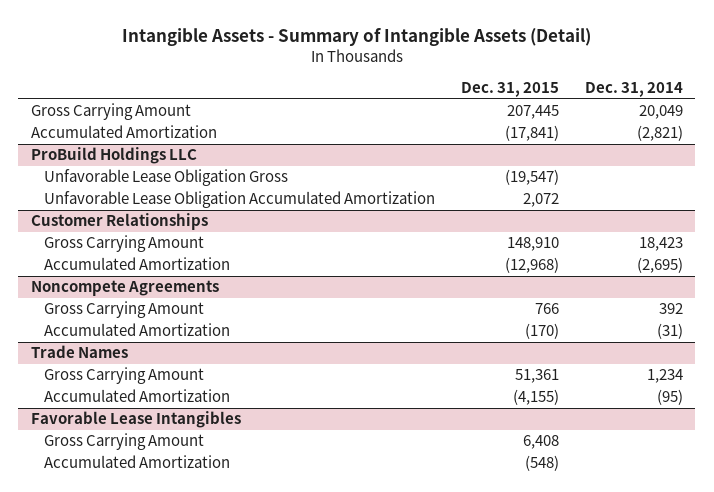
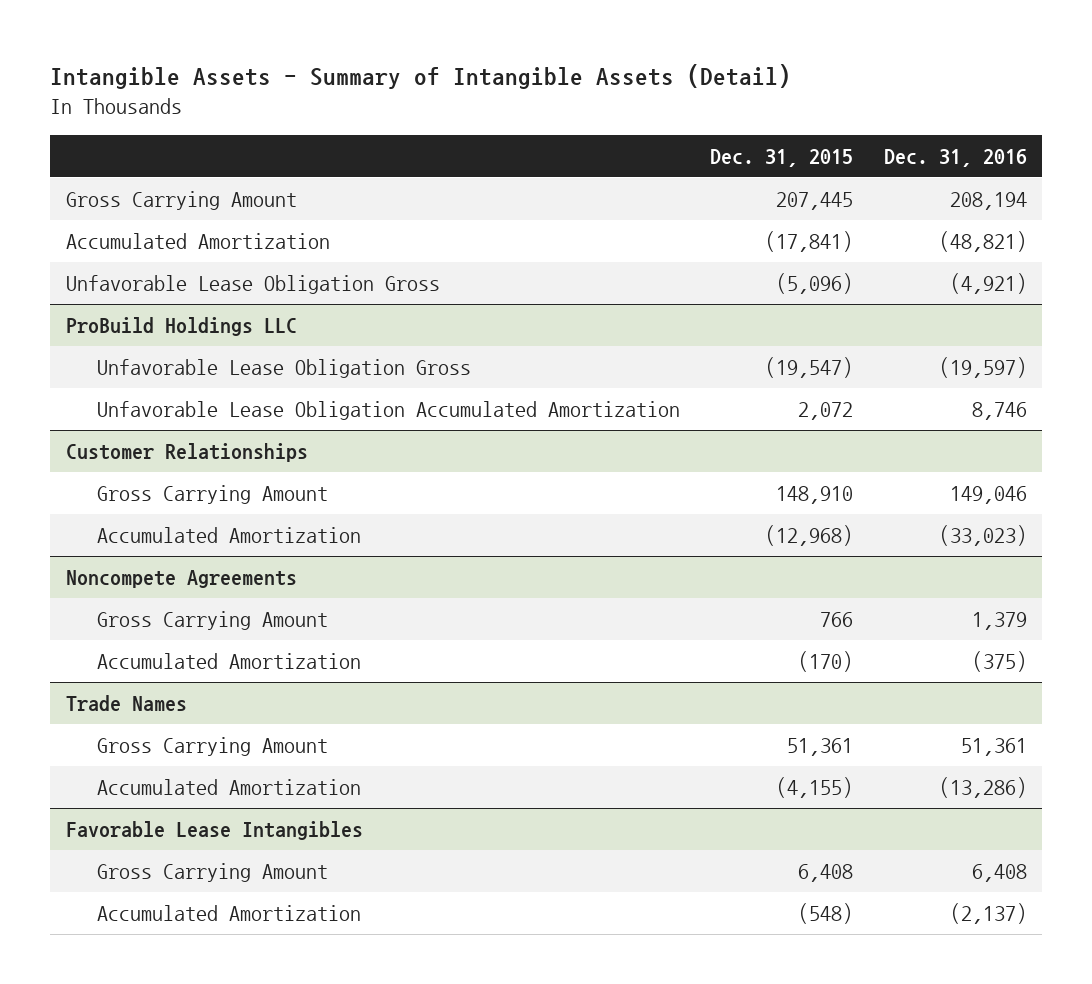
[584,82,683,98] Dec. 31, 2014 -> none
none -> [883,148,1027,167] Dec. 31, 2016
none -> [65,274,440,294] Unfavorable Lease Obligation Gross

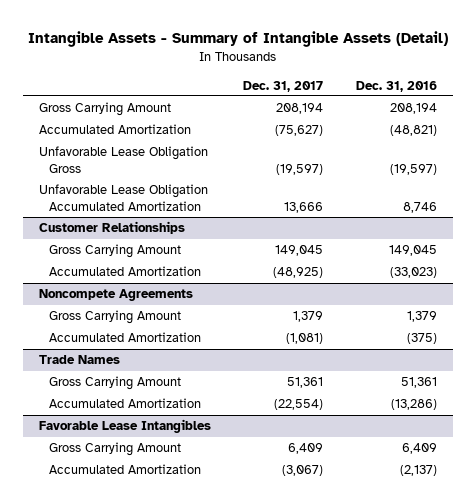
[710,148,854,167] Dec. 31, 2015 -> none
none -> [243,80,324,92] Dec. 31, 2017
[65,274,440,294] Unfavorable Lease Obligation Gross -> none
[65,316,297,336] ProBuild Holdings LLC -> none
[949,485,1027,504] 149,046 -> [388,245,437,257] 149,045
[971,863,1027,882] 6,408 -> [401,443,437,455] 6,409

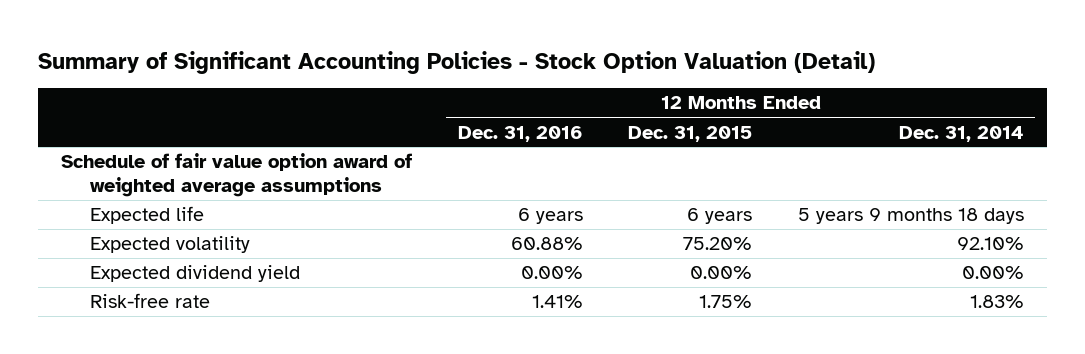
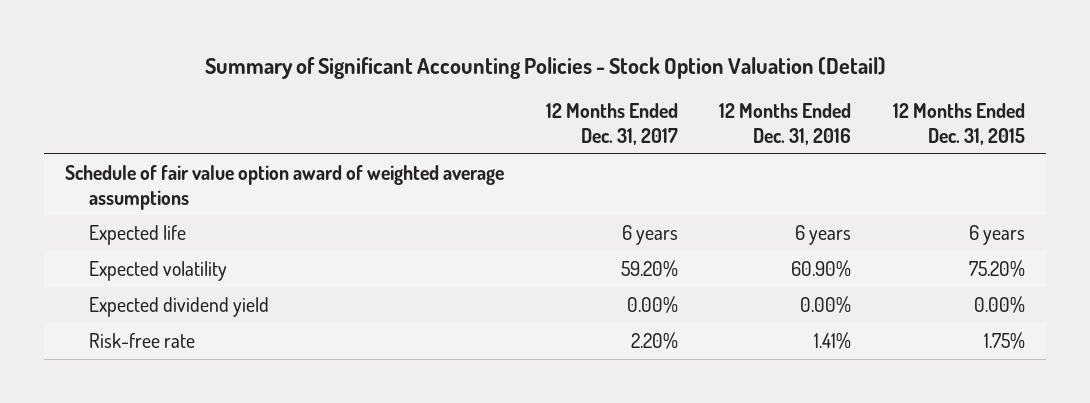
[898,125,1024,142] Dec. 31, 2014 -> none
none -> [545,103,678,146] 12 Months Ended Dec. 31, 2017
[510,237,583,251] 60.88% -> [791,259,852,277] 60.90%

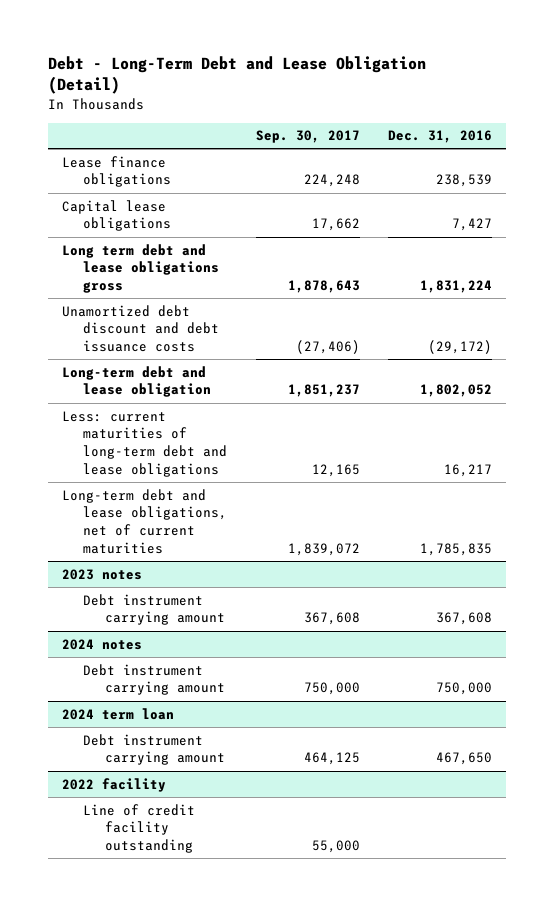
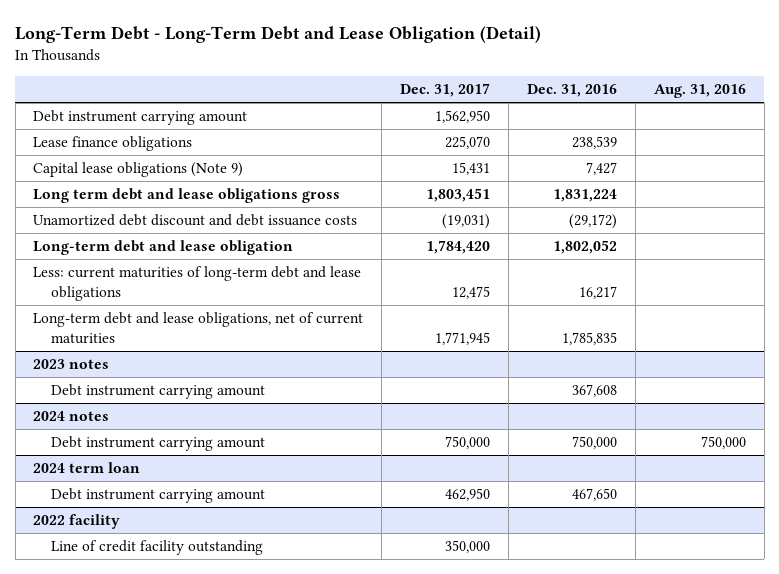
[47,56,426,95] Debt - Long-Term Debt and Lease Obligation (Detail) -> [15,26,542,44] Long-Term Debt - Long-Term Debt and Lease Obligation (Detail)
[255,130,360,144] Sep. 30, 2017 -> none
none -> [400,83,491,98] Dec. 31, 2017
none -> [653,84,746,99] Aug. 31, 2016
none -> [33,110,248,126] Debt instrument carrying amount
[62,199,172,232] Capital lease obligations -> [33,162,244,178] Capital lease obligations (Note 9)

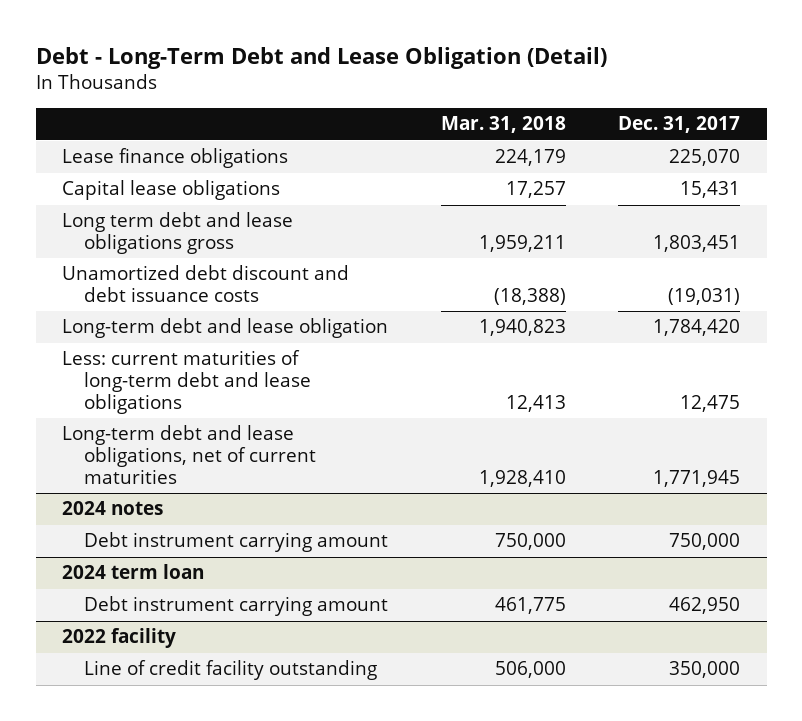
[15,26,542,44] Long-Term Debt - Long-Term Debt and Lease Obligation (Detail) -> [35,47,607,70] Debt - Long-Term Debt and Lease Obligation (Detail)
[527,84,618,98] Dec. 31, 2016 -> none
[653,84,746,99] Aug. 31, 2016 -> none
none -> [440,116,566,134] Mar. 31, 2018
[33,110,248,126] Debt instrument carrying amount -> none
[33,162,244,178] Capital lease obligations (Note 9) -> [61,180,280,201] Capital lease obligations
[33,359,110,370] 2023 notes -> none
[50,384,265,400] Debt instrument carrying amount -> none

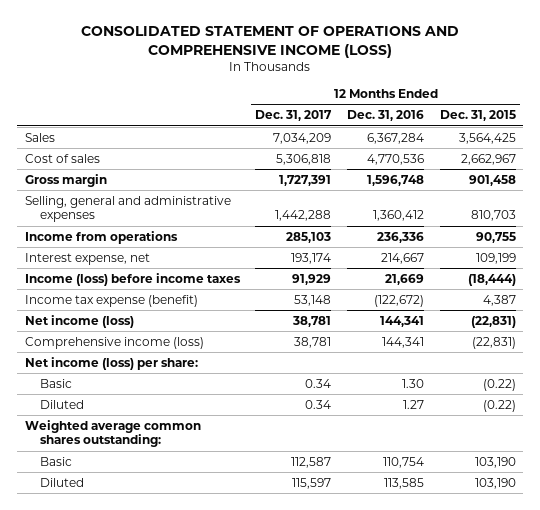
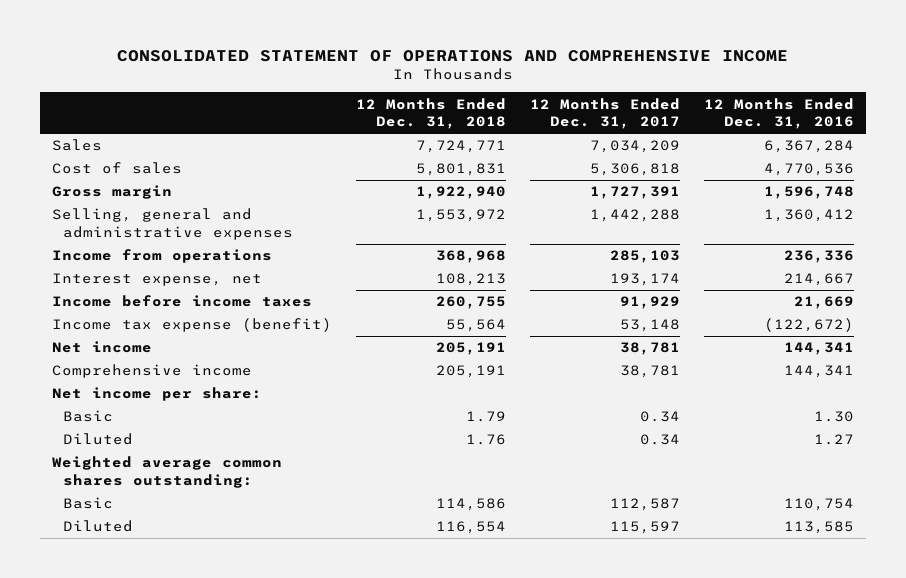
[81,25,460,58] CONSOLIDATED STATEMENT OF OPERATIONS AND COMPREHENSIVE INCOME (LOSS) -> [117,50,789,63] CONSOLIDATED STATEMENT OF OPERATIONS AND COMPREHENSIVE INCOME
[439,110,516,122] Dec. 31, 2015 -> none
none -> [356,97,507,130] 12 Months Ended Dec. 31, 2018
[24,272,241,286] Income (loss) before income taxes -> [52,295,313,308] Income before income taxes
[24,314,134,328] Net income (loss) -> [52,341,153,354] Net income
[24,336,204,349] Comprehensive income (loss) -> [52,364,253,379] Comprehensive income
[24,356,198,370] Net income (loss) per share: -> [52,387,263,402] Net income per share:

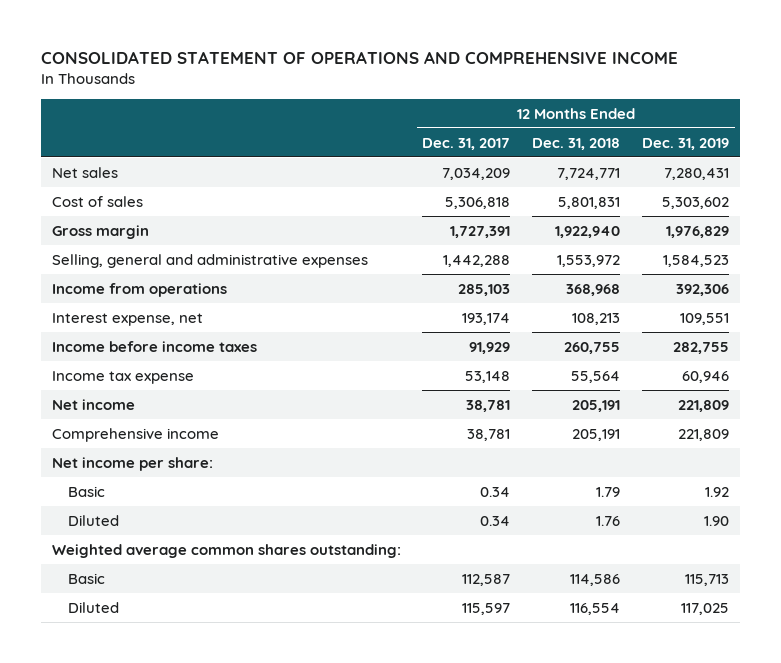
[704,97,855,130] 12 Months Ended Dec. 31, 2016 -> none
none -> [642,137,730,150] Dec. 31, 2019
[52,139,103,152] Sales -> [51,166,118,178] Net sales
[52,318,333,333] Income tax expense (benefit) -> [51,370,194,384] Income tax expense

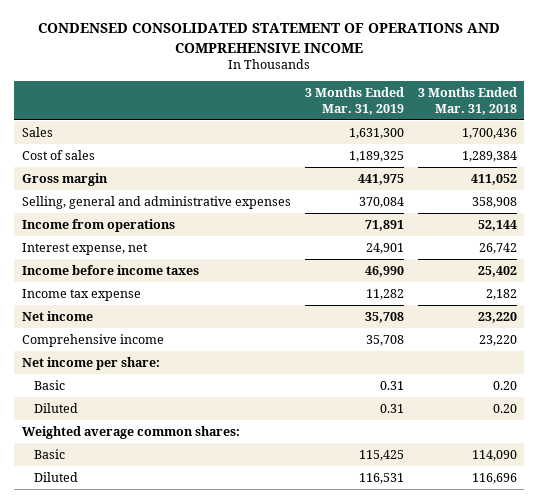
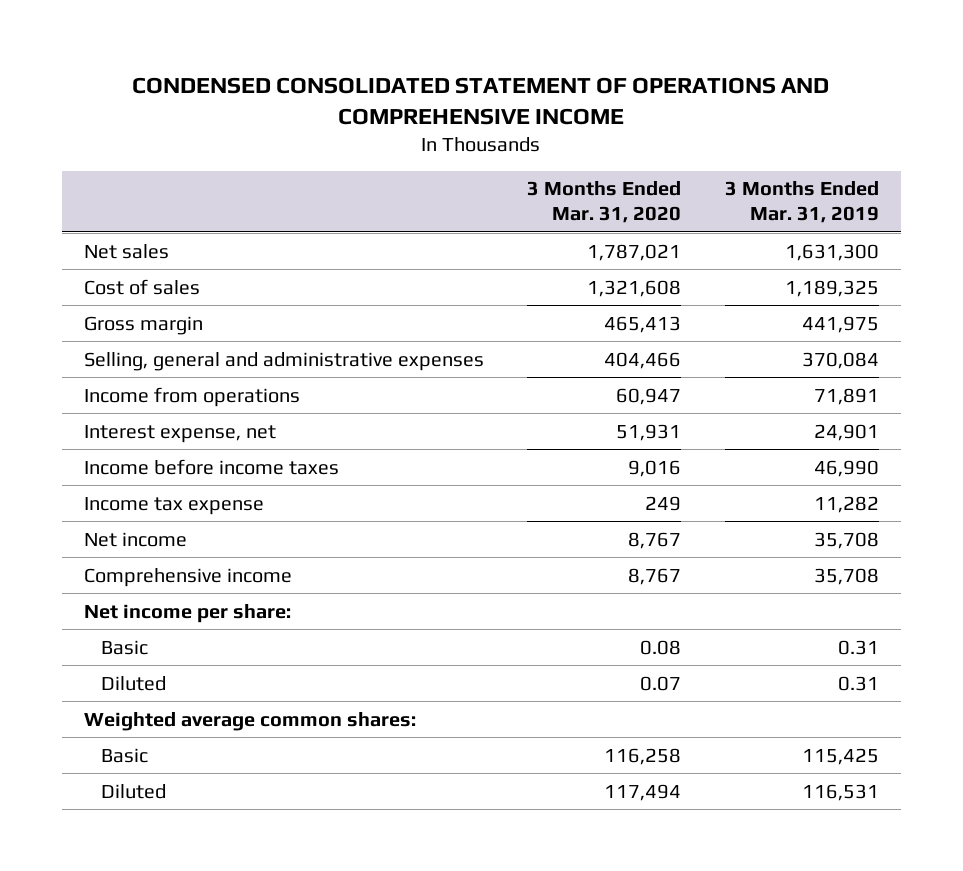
[417,87,517,115] 3 Months Ended Mar. 31, 2018 -> none
none -> [527,181,682,224] 3 Months Ended Mar. 31, 2020
[21,127,53,138] Sales -> [83,243,169,259] Net sales

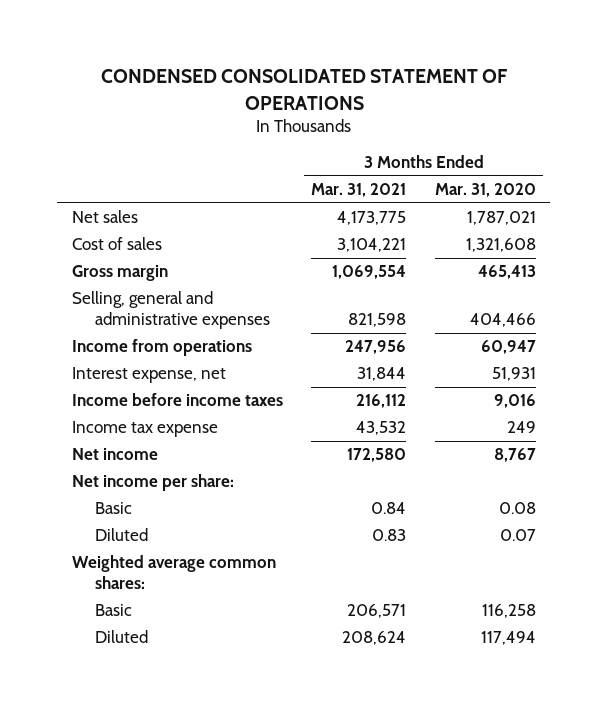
[132,76,830,125] CONDENSED CONSOLIDATED STATEMENT OF OPERATIONS AND COMPREHENSIVE INCOME -> [100,69,507,110] CONDENSED CONSOLIDATED STATEMENT OF OPERATIONS
[724,181,879,224] 3 Months Ended Mar. 31, 2019 -> none
none -> [311,183,407,198] Mar. 31, 2021
[83,567,292,587] Comprehensive income -> none

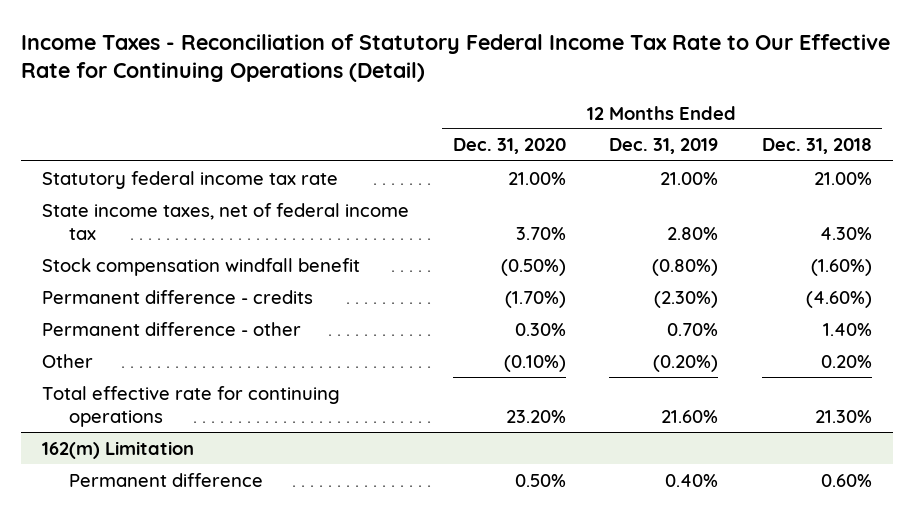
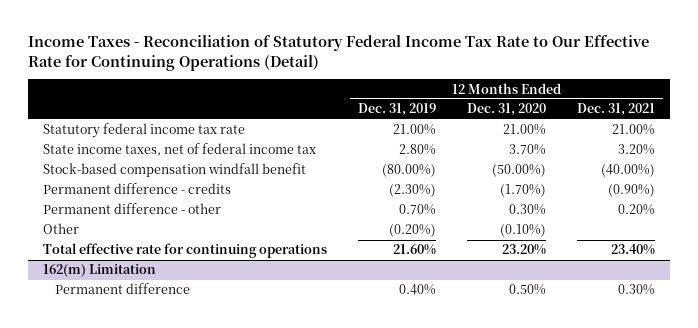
[761,138,872,155] Dec. 31, 2018 -> none
none -> [576,103,655,117] Dec. 31, 2021
[42,257,361,276] Stock compensation windfall benefit -> [43,163,307,178] Stock-based compensation windfall benefit
[500,258,566,276] (0.50%) -> [492,164,547,178] (50.00%)
[652,258,719,276] (0.80%) -> [382,164,437,178] (80.00%)

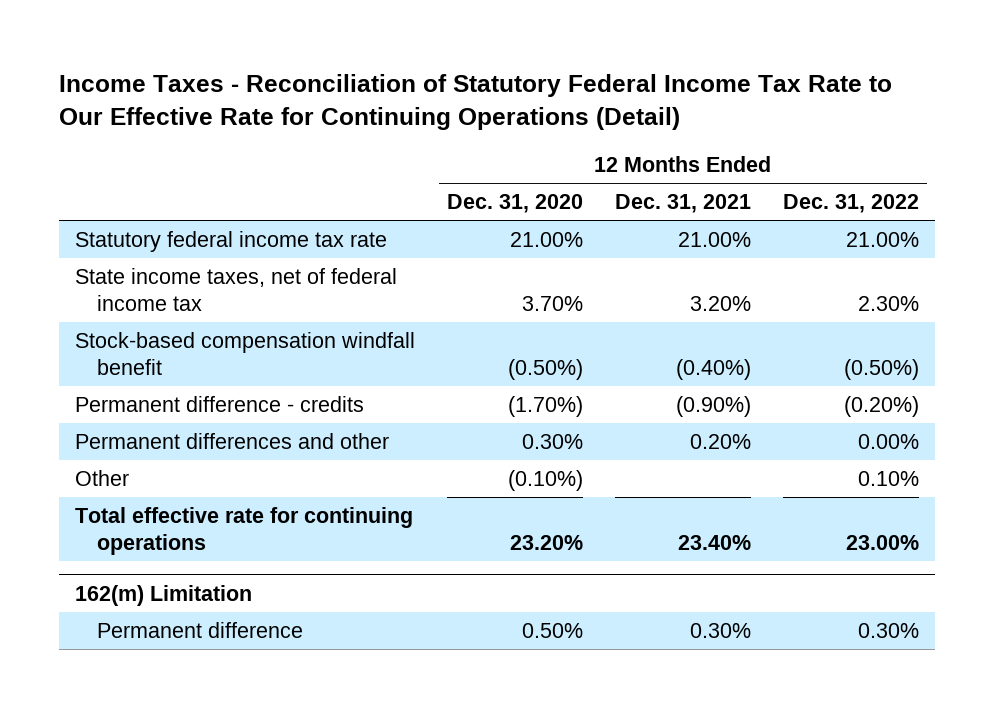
[358,103,437,117] Dec. 31, 2019 -> none
none -> [782,194,919,214] Dec. 31, 2022
[492,164,547,178] (50.00%) -> [507,359,583,381] (0.50%)
[600,164,655,178] (40.00%) -> [675,359,751,381] (0.40%)
[43,203,222,215] Permanent difference - other -> [74,432,389,449] Permanent differences and other

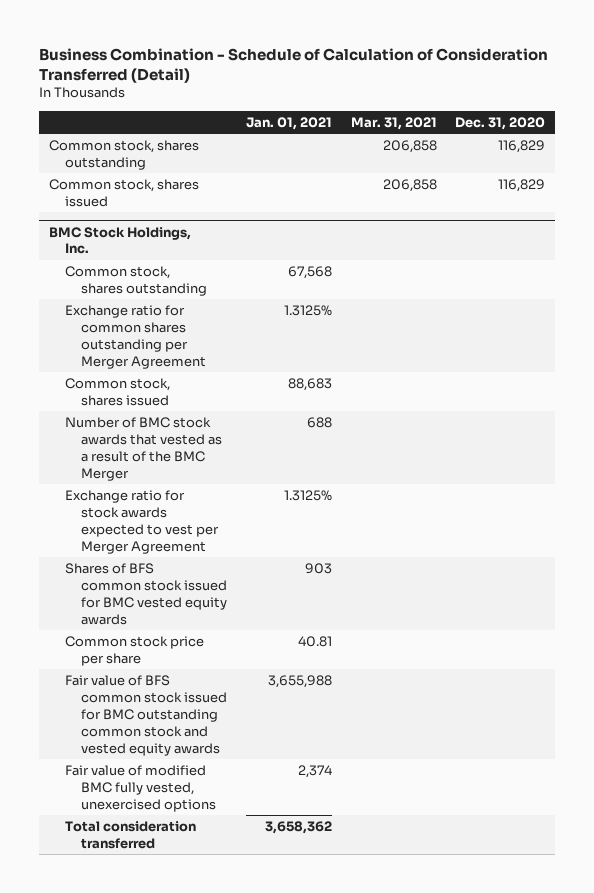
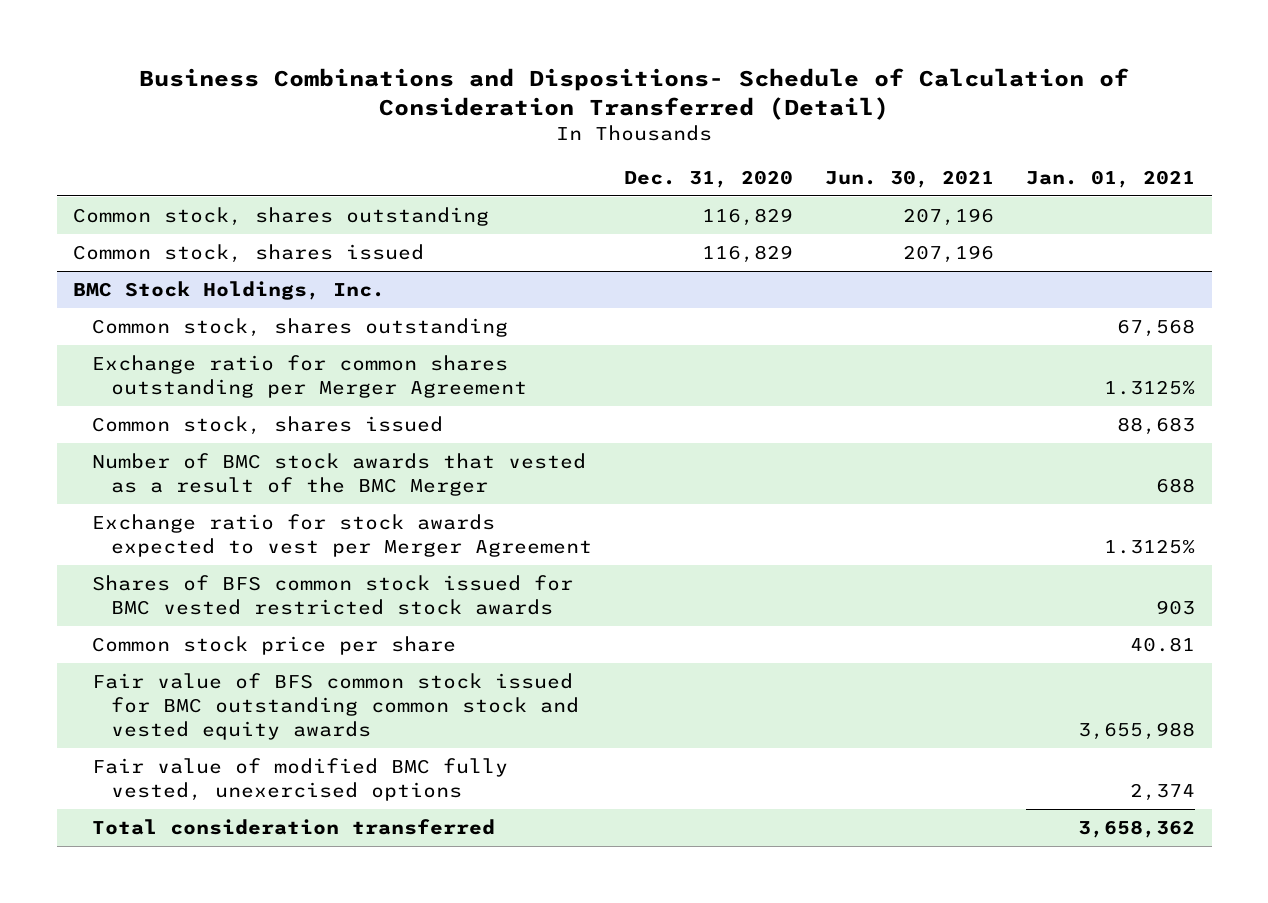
[39,47,549,83] Business Combination - Schedule of Calculation of Consideration Transferred (Detail) -> [139,67,1130,120] Business Combinations and Dispositions- Schedule of Calculation of Consideration Transferred (Detail)
[350,116,437,130] Mar. 31, 2021 -> none
none -> [825,169,995,188] Jun. 30, 2021
[64,563,228,625] Shares of BFS common stock issued for BMC vested equity awards -> [91,575,573,616] Shares of BFS common stock issued for BMC vested restricted stock awards

